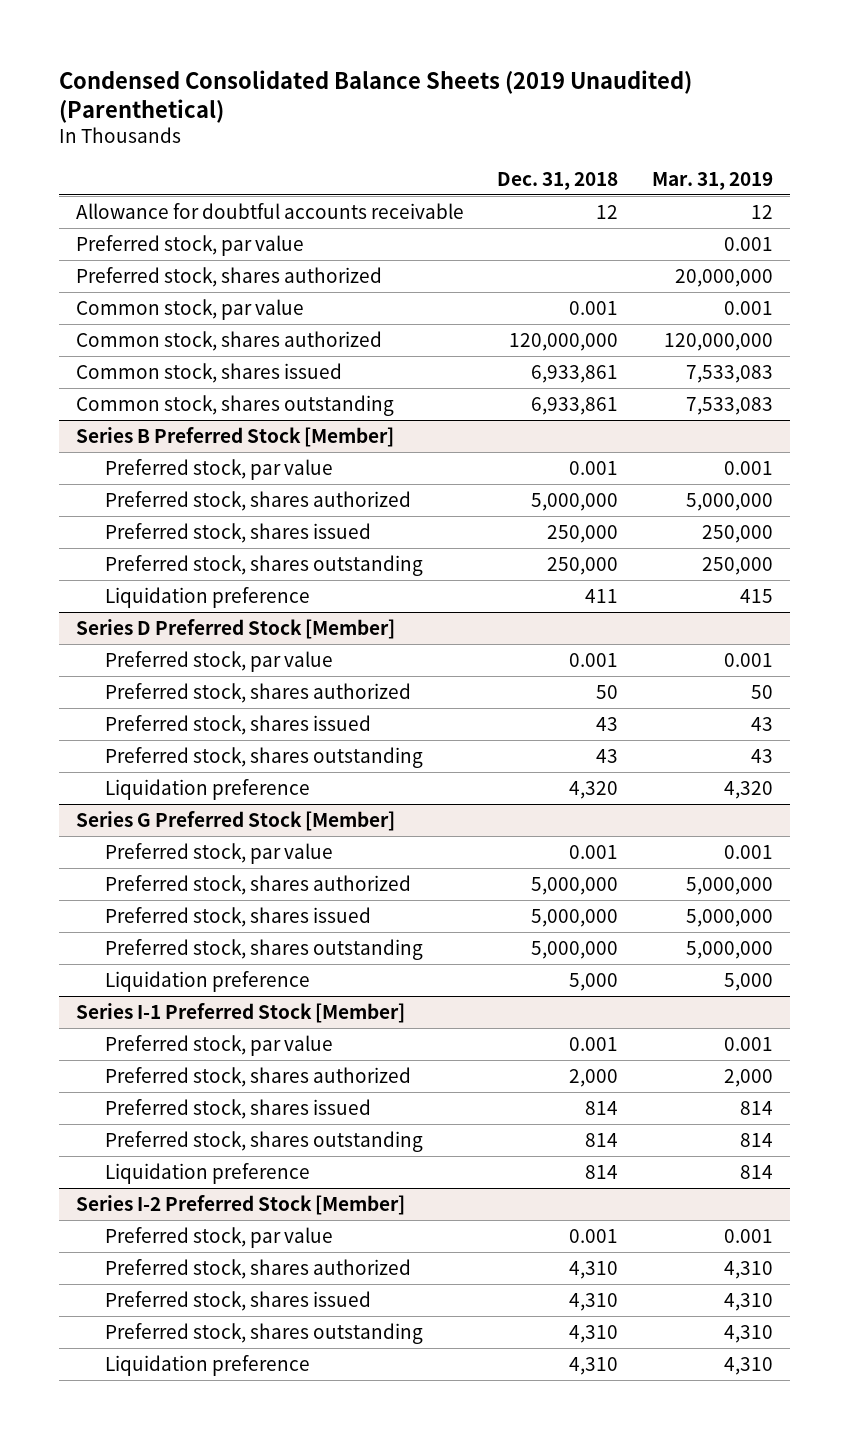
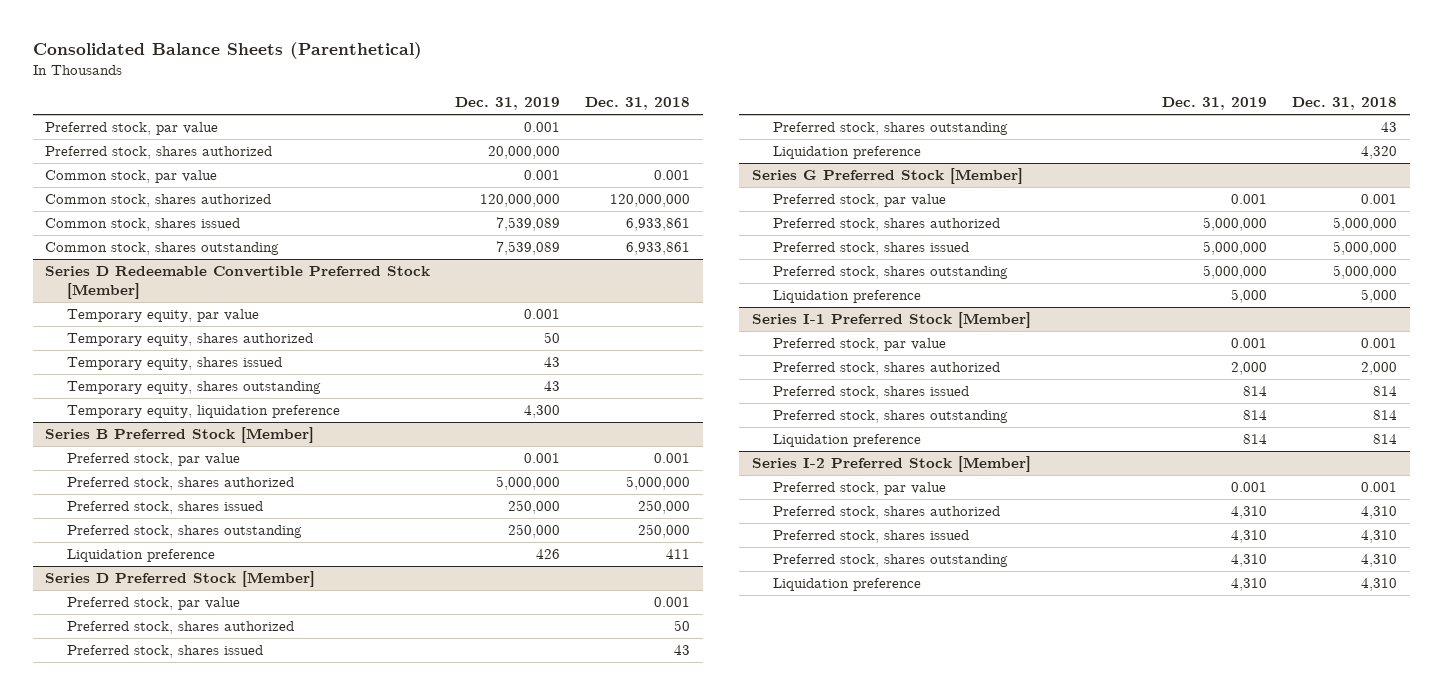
[59,69,693,123] Condensed Consolidated Balance Sheets (2019 Unaudited) (Parenthetical) -> [32,42,422,60] Consolidated Balance Sheets (Parenthetical)
[651,171,773,190] Mar. 31, 2019 -> none
none -> [455,97,561,111] Dec. 31, 2019
[75,203,464,220] Allowance for doubtful accounts receivable -> none
none -> [45,266,431,300] Series D Redeemable Convertible Preferred Stock [Member]
none -> [66,309,259,323] Temporary equity, par value
none -> [66,333,313,347] Temporary equity, shares authorized
none -> [66,357,282,371] Temporary equity, shares issued
none -> [66,381,321,395] Temporary equity, shares outstanding
none -> [66,405,340,419] Temporary equity, liquidation preference

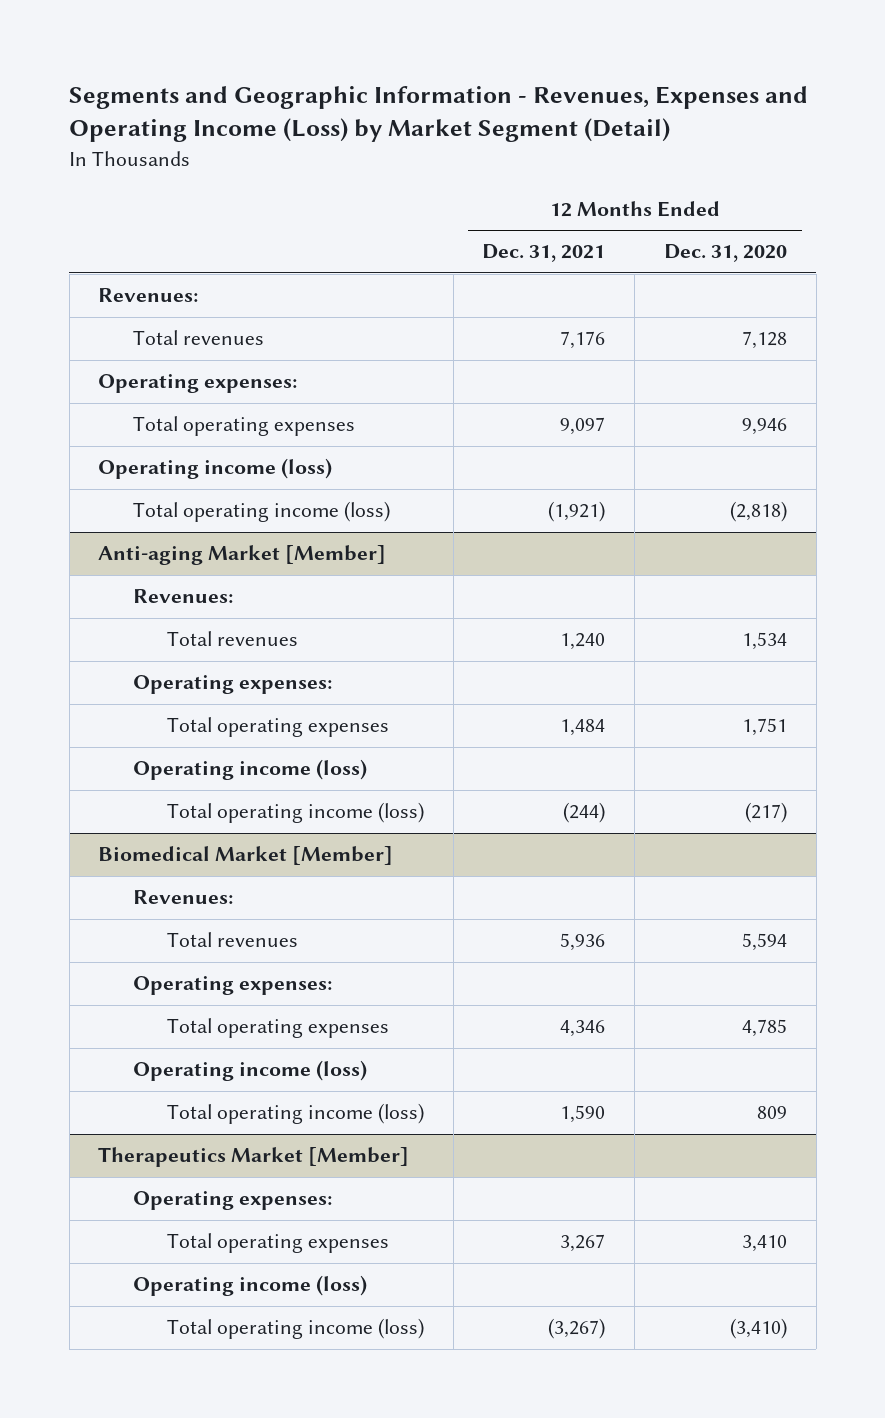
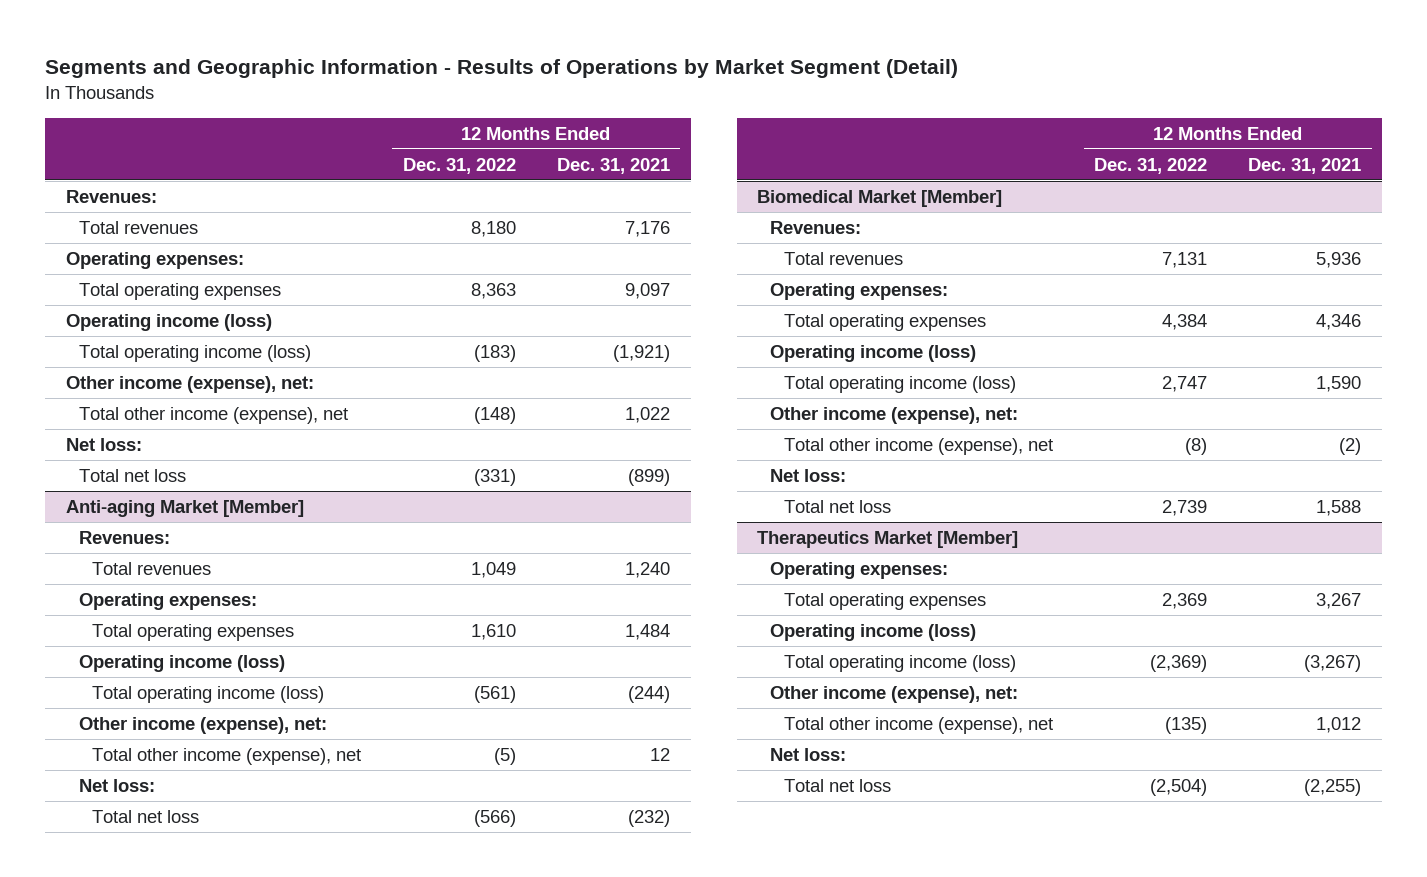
[69,85,809,143] Segments and Geographic Information - Revenues, Expenses and Operating Income (Loss) by Market Segment (Detail) -> [45,59,959,79] Segments and Geographic Information - Results of Operations by Market Segment (Detail)
[663,244,787,263] Dec. 31, 2020 -> none
none -> [402,157,516,174] Dec. 31, 2022
none -> [66,375,315,393] Other income (expense), net:
none -> [79,406,349,424] Total other income (expense), net
none -> [66,437,143,451] Net loss:
none -> [79,468,187,482] Total net loss
none -> [79,716,328,734] Other income (expense), net:
none -> [92,747,362,765] Total other income (expense), net
none -> [79,778,156,792] Net loss:
none -> [92,809,200,823] Total net loss
none -> [770,406,1019,424] Other income (expense), net:
none -> [783,437,1053,455] Total other income (expense), net
none -> [770,468,847,482] Net loss:
none -> [783,499,891,513] Total net loss
none -> [770,685,1019,703] Other income (expense), net:
none -> [783,716,1053,734] Total other income (expense), net
none -> [770,747,847,761] Net loss:
none -> [783,778,891,792] Total net loss

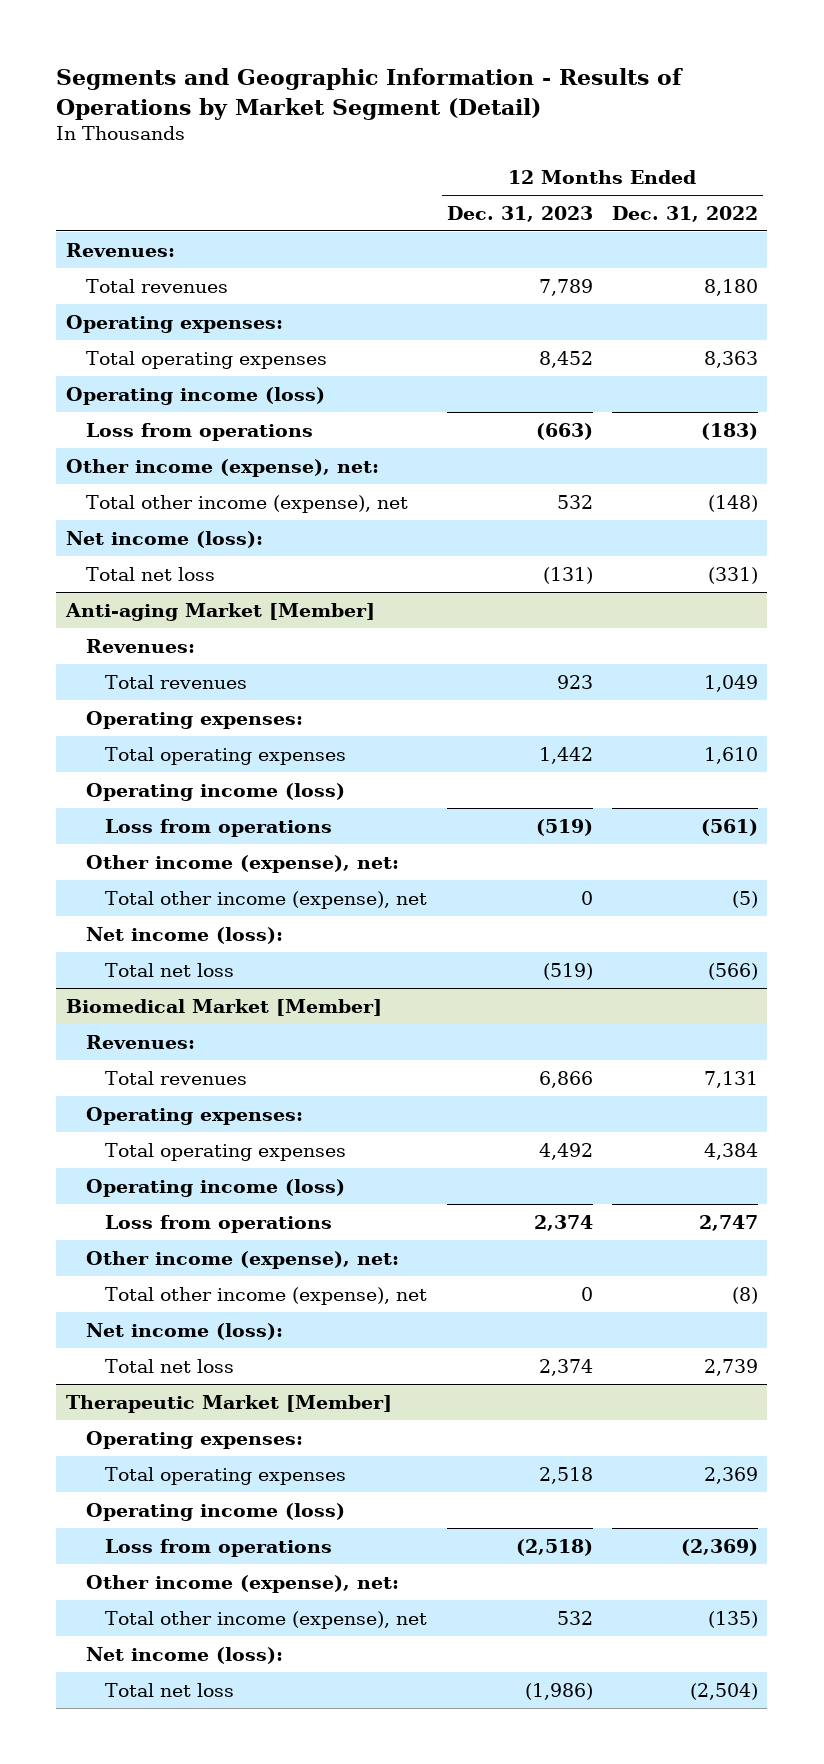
[556,157,670,174] Dec. 31, 2021 -> none
none -> [446,205,593,222] Dec. 31, 2023
[79,344,312,362] Total operating income (loss) -> [85,422,313,441] Loss from operations
[66,437,143,451] Net loss: -> [65,530,263,548] Net income (loss):
[92,685,325,703] Total operating income (loss) -> [105,818,333,837] Loss from operations
[79,778,156,792] Net loss: -> [85,926,283,944] Net income (loss):
[783,375,1016,393] Total operating income (loss) -> [105,1214,333,1233] Loss from operations
[770,468,847,482] Net loss: -> [85,1322,283,1340] Net income (loss):
[757,530,1019,548] Therapeutics Market [Member] -> [65,1394,392,1413] Therapeutic Market [Member]
[783,654,1016,672] Total operating income (loss) -> [105,1538,333,1557] Loss from operations
[770,747,847,761] Net loss: -> [85,1646,283,1664] Net income (loss):

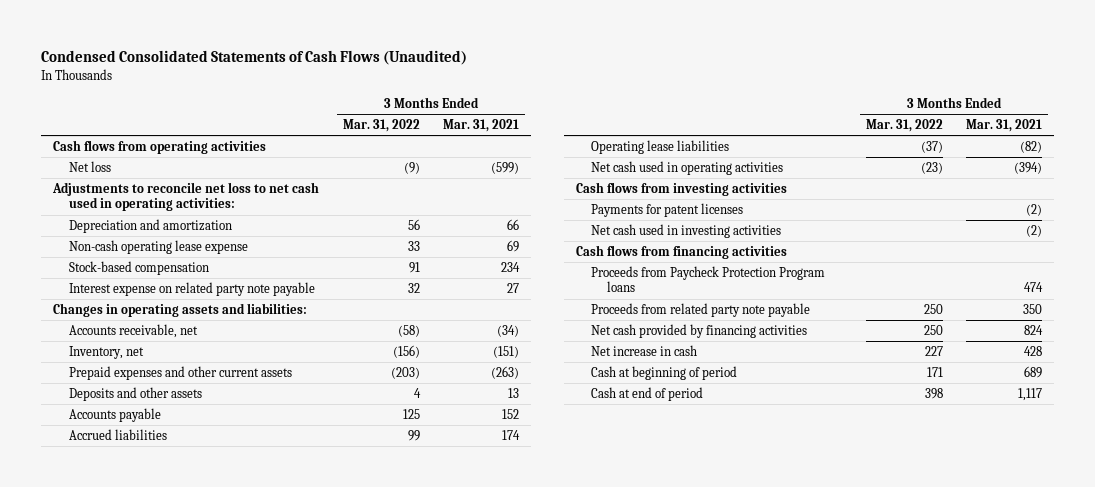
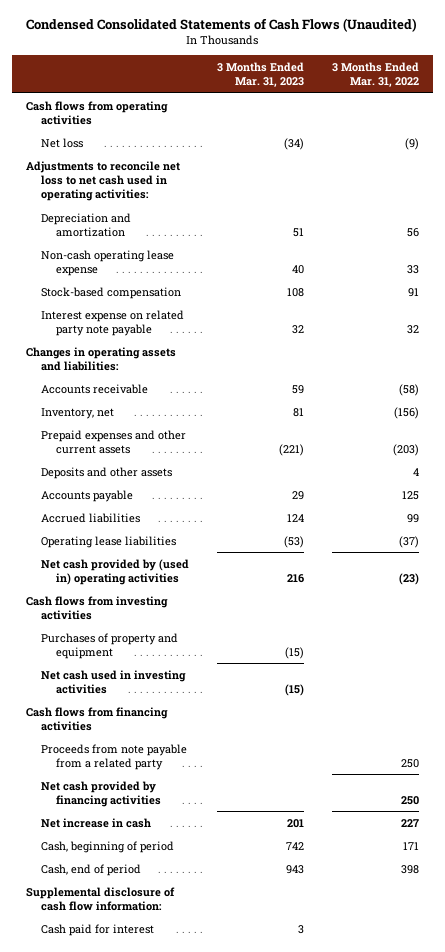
[443,119,520,133] Mar. 31, 2021 -> none
none -> [216,61,304,88] 3 Months Ended Mar. 31, 2023
[68,324,198,339] Accounts receivable, net -> [40,383,148,394] Accounts receivable
[591,161,784,176] Net cash used in operating activities -> [40,558,189,585] Net cash provided by (used in) operating activities
[591,203,744,218] Payments for patent licenses -> none
none -> [40,632,178,659] Purchases of property and equipment
[591,266,826,293] Proceeds from Paycheck Protection Program loans -> none
[591,303,811,318] Proceeds from related party note payable -> [40,743,187,770] Proceeds from note payable from a related party
[591,366,738,381] Cash at beginning of period -> [40,840,174,853] Cash, beginning of period
[591,387,704,402] Cash at end of period -> [40,863,141,876] Cash, end of period
none -> [25,886,175,911] Supplemental disclosure of cash flow information:
none -> [40,923,154,936] Cash paid for interest

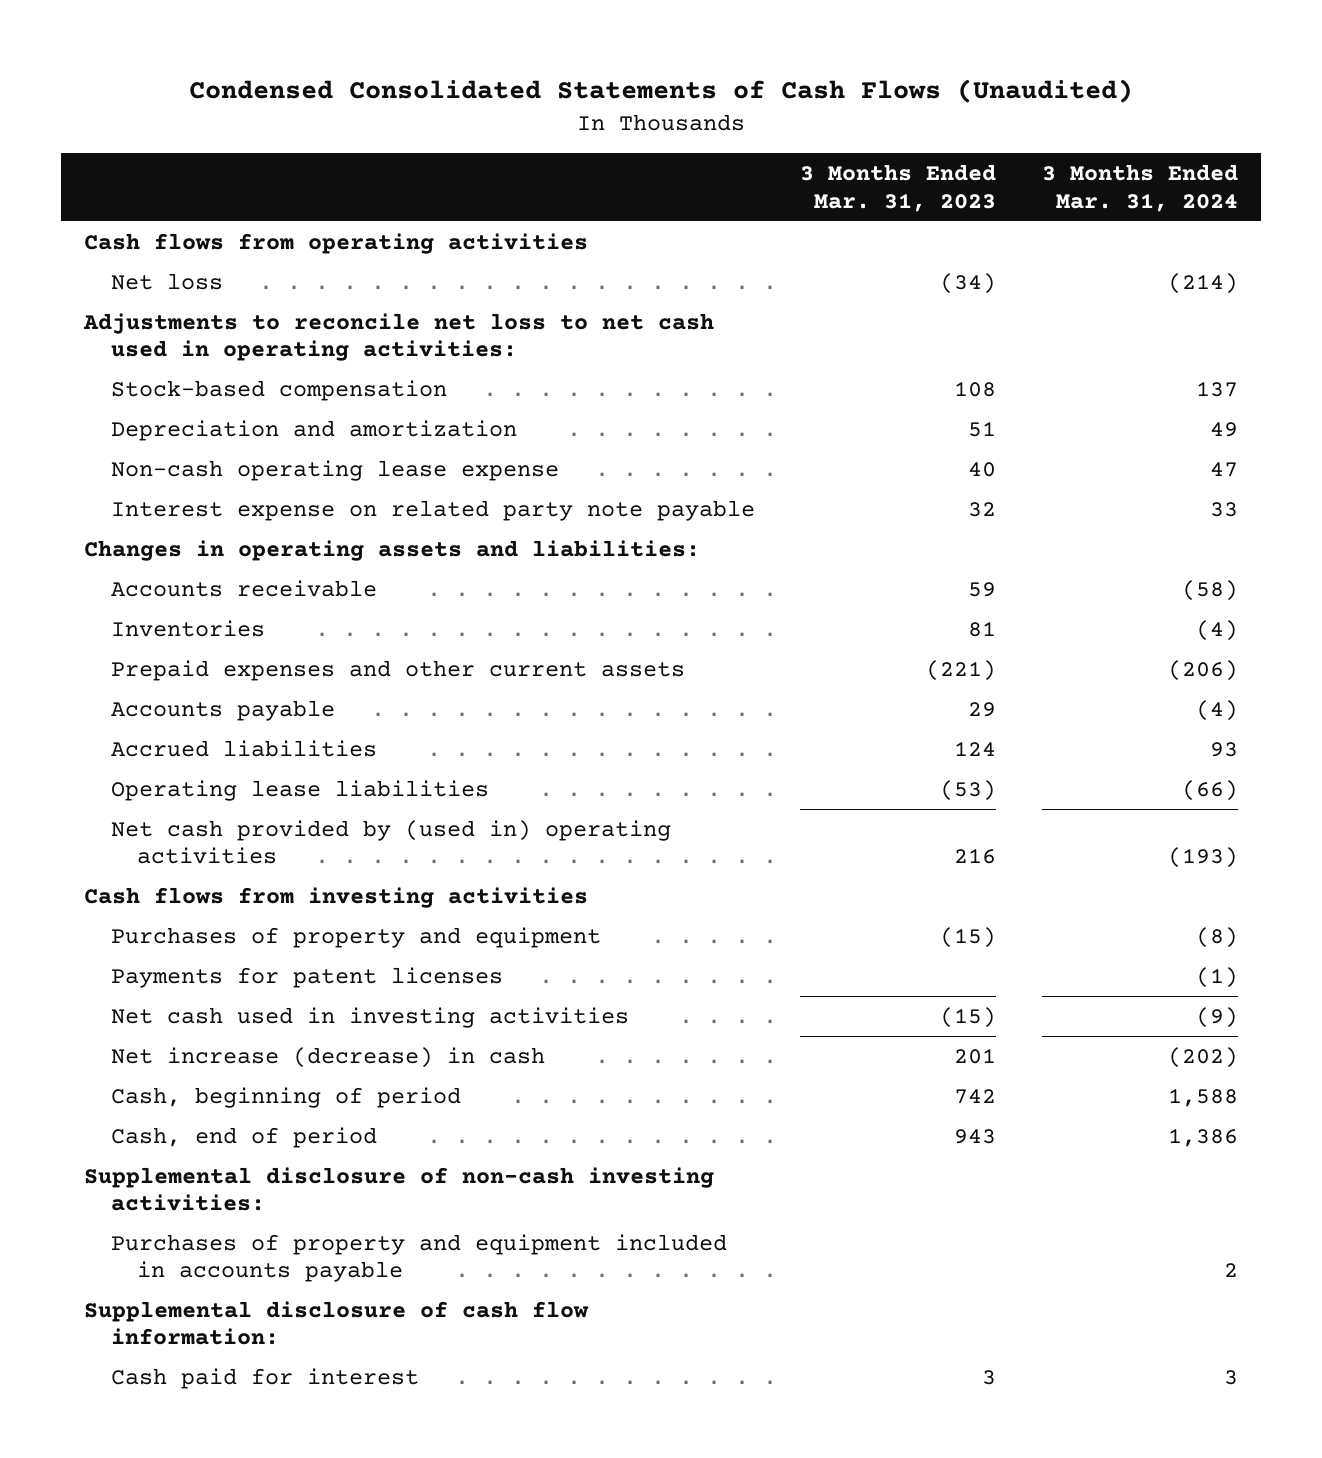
[331,61,419,88] 3 Months Ended Mar. 31, 2022 -> none
none -> [1042,164,1239,212] 3 Months Ended Mar. 31, 2024
[40,286,181,299] Stock-based compensation -> [110,379,447,401] Stock-based compensation
[40,407,114,419] Inventory, net -> [110,619,265,637] Inventories
[40,466,172,479] Deposits and other assets -> none
none -> [110,966,503,988] Payments for patent licenses
[25,706,168,731] Cash flows from financing activities -> none
[40,743,187,770] Proceeds from note payable from a related party -> none
[40,780,161,807] Net cash provided by financing activities -> none
[40,817,151,828] Net increase in cash -> [110,1046,545,1068] Net increase (decrease) in cash
none -> [83,1166,714,1212] Supplemental disclosure of non-cash investing activities:
none -> [110,1233,727,1283] Purchases of property and equipment included in accounts payable

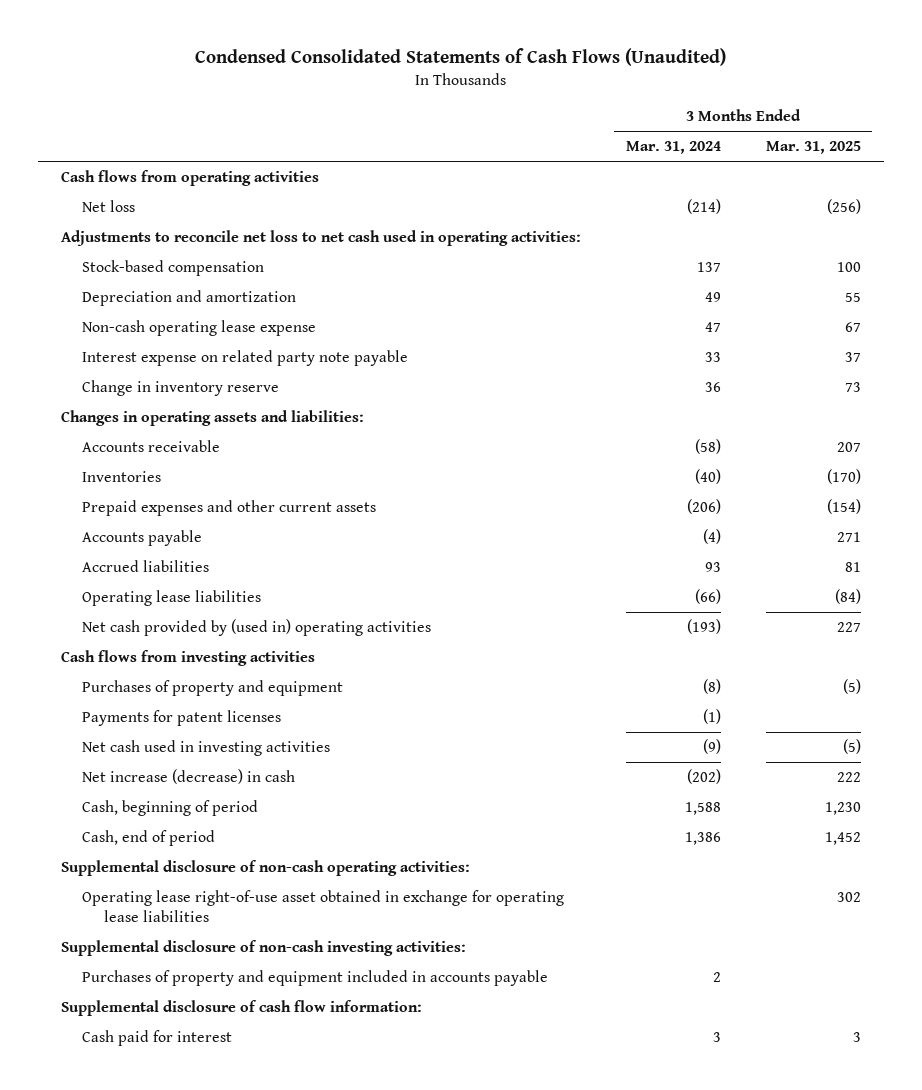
[800,164,997,212] 3 Months Ended Mar. 31, 2023 -> none
none -> [765,141,861,155] Mar. 31, 2025
none -> [82,380,280,397] Change in inventory reserve
[1196,619,1239,641] (4) -> [694,469,721,485] (40)
none -> [60,860,470,877] Supplemental disclosure of non-cash operating activities:
none -> [82,890,565,922] Operating lease right-of-use asset obtained in exchange for operating lease liabilities

